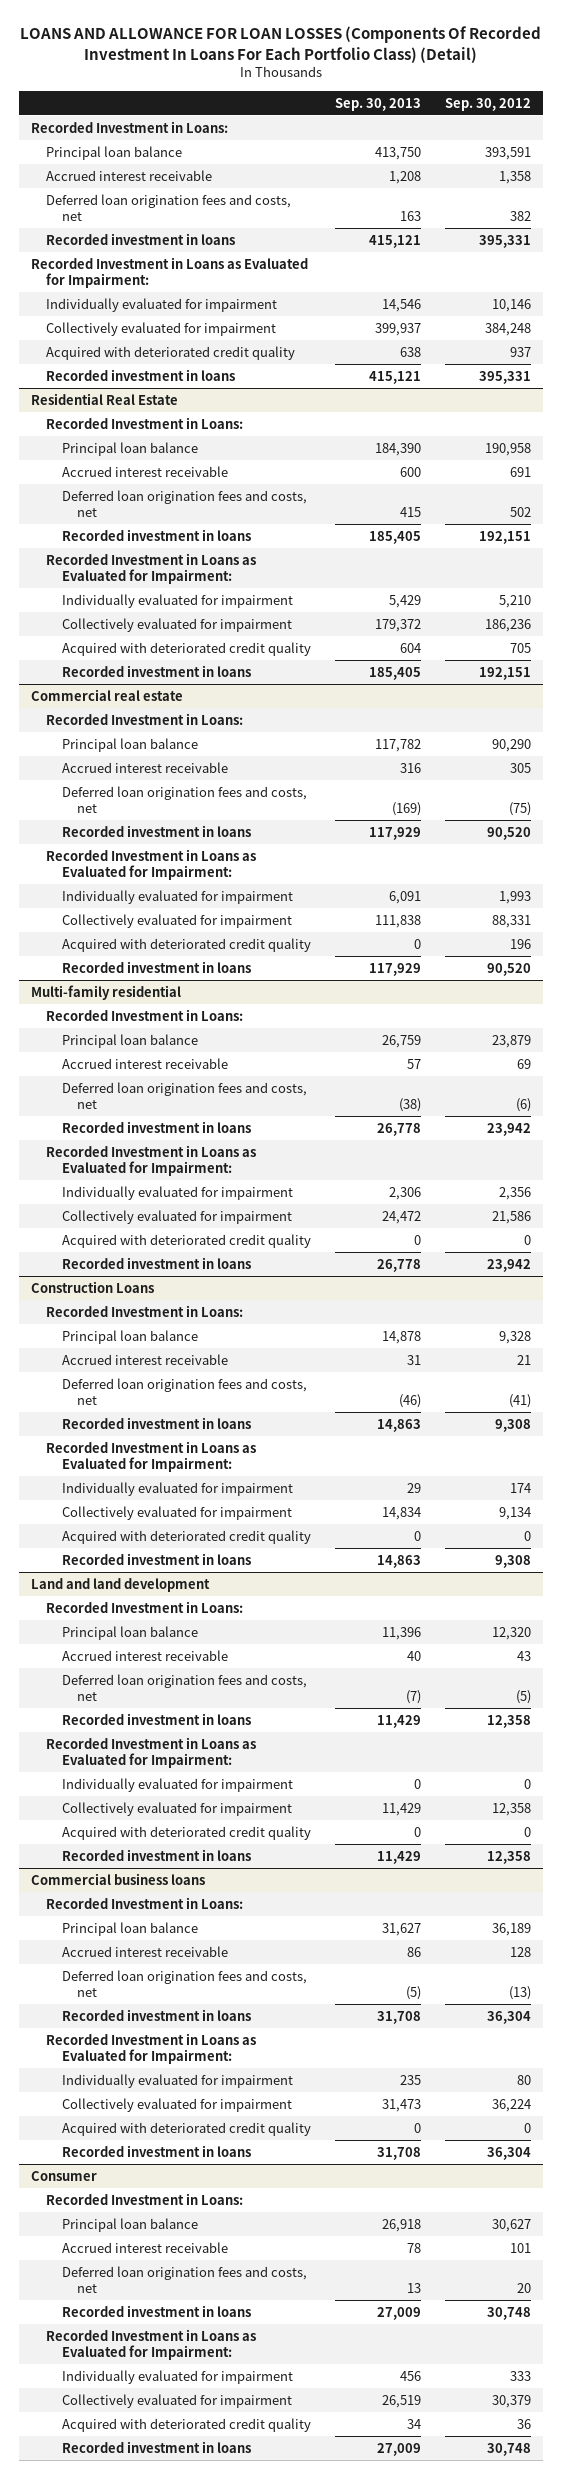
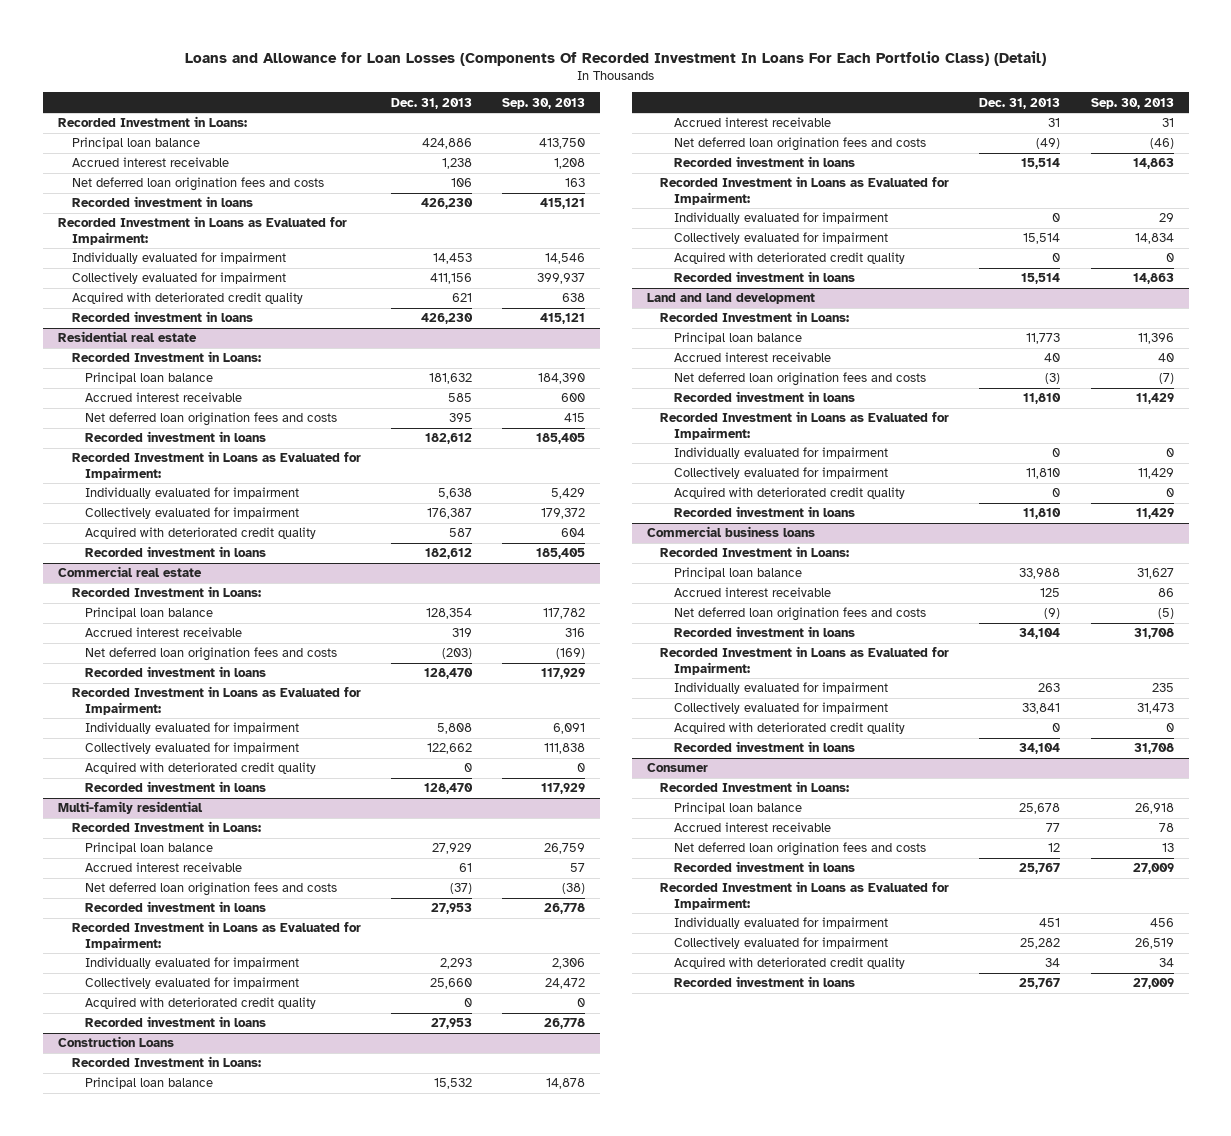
[20,26,542,63] LOANS AND ALLOWANCE FOR LOAN LOSSES (Components Of Recorded Investment In Loans For Each Portfolio Class) (Detail) -> [184,50,1046,66] Loans and Allowance for Loan Losses (Components Of Recorded Investment In Loans For Each Portfolio Class) (Detail)
[445,97,532,111] Sep. 30, 2012 -> none
none -> [390,97,472,109] Dec. 31, 2013
[46,193,292,222] Deferred loan origination fees and costs, net -> [71,177,324,192] Net deferred loan origination fees and costs
[30,392,178,405] Residential Real Estate -> [57,331,197,343] Residential real estate
[61,489,307,518] Deferred loan origination fees and costs, net -> [85,412,338,427] Net deferred loan origination fees and costs
[61,785,307,814] Deferred loan origination fees and costs, net -> [85,647,338,662] Net deferred loan origination fees and costs
[61,1081,307,1110] Deferred loan origination fees and costs, net -> [85,882,338,897] Net deferred loan origination fees and costs
[61,1377,307,1406] Deferred loan origination fees and costs, net -> [674,137,927,152] Net deferred loan origination fees and costs
[61,1673,307,1702] Deferred loan origination fees and costs, net -> [674,372,927,387] Net deferred loan origination fees and costs
[61,1969,307,1998] Deferred loan origination fees and costs, net -> [674,607,927,622] Net deferred loan origination fees and costs
[61,2265,307,2294] Deferred loan origination fees and costs, net -> [674,842,927,857] Net deferred loan origination fees and costs

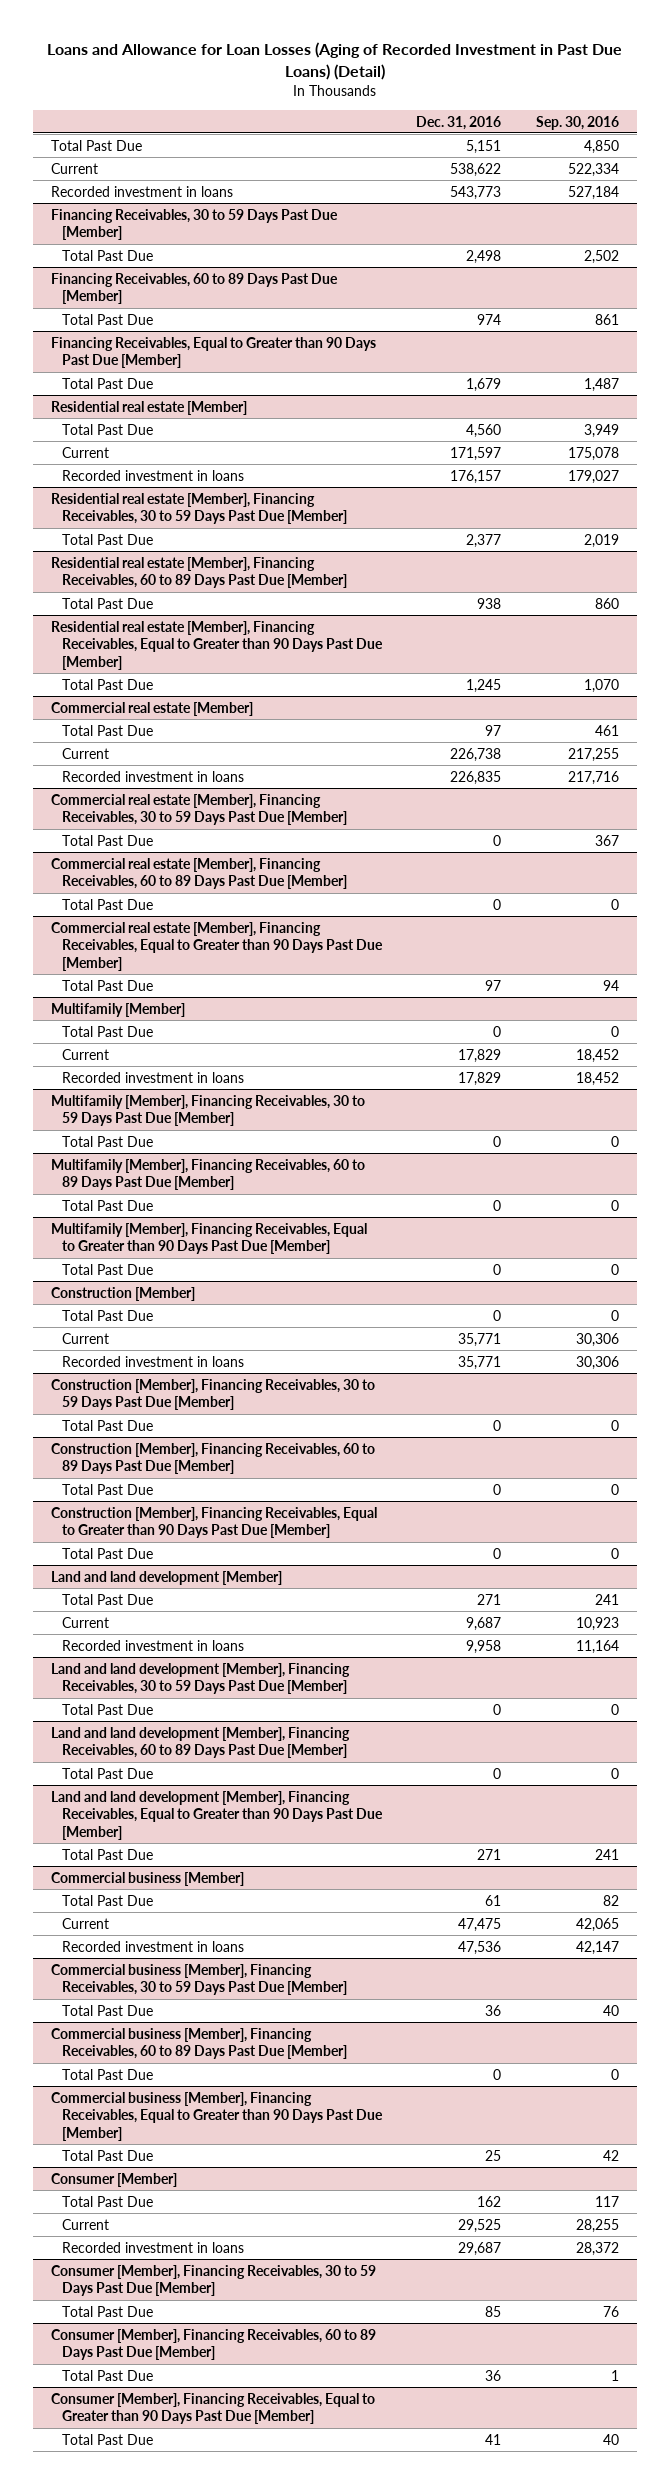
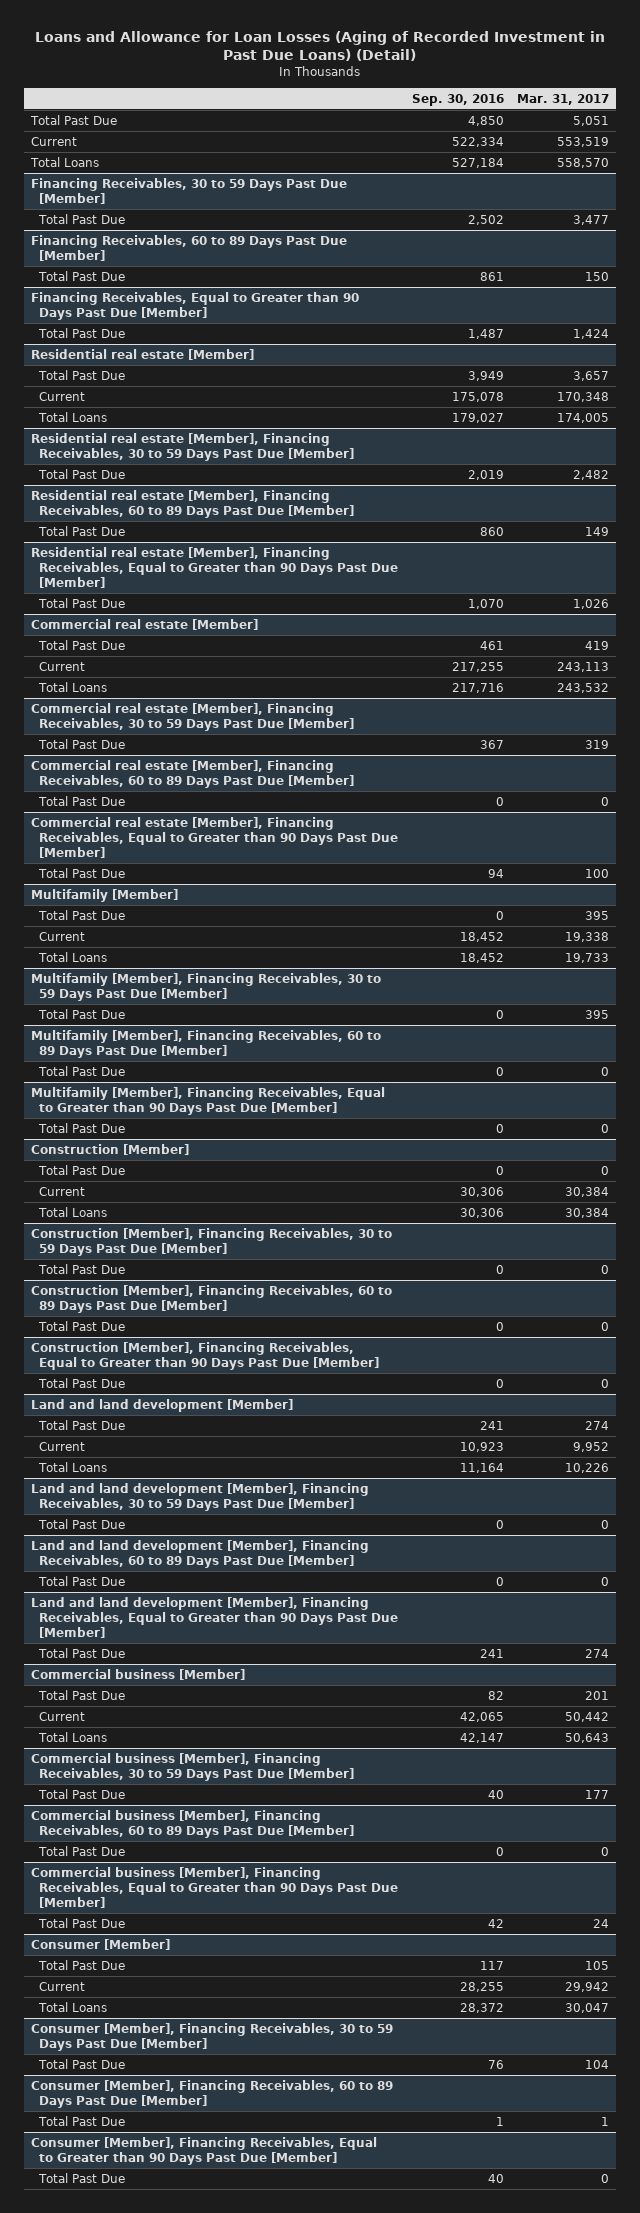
[416,115,502,130] Dec. 31, 2016 -> none
none -> [517,93,610,105] Mar. 31, 2017
[50,185,233,197] Recorded investment in loans -> [29,156,99,167] Total Loans
[61,469,244,481] Recorded investment in loans -> [37,411,107,422] Total Loans
[61,770,244,782] Recorded investment in loans -> [37,681,107,692] Total Loans
[61,1071,244,1083] Recorded investment in loans -> [37,951,107,962] Total Loans
[61,1355,244,1367] Recorded investment in loans -> [37,1206,107,1217] Total Loans
[61,1639,244,1651] Recorded investment in loans -> [37,1461,107,1472] Total Loans
[61,1940,244,1952] Recorded investment in loans -> [37,1731,107,1742] Total Loans
[61,2241,244,2253] Recorded investment in loans -> [37,2001,107,2012] Total Loans

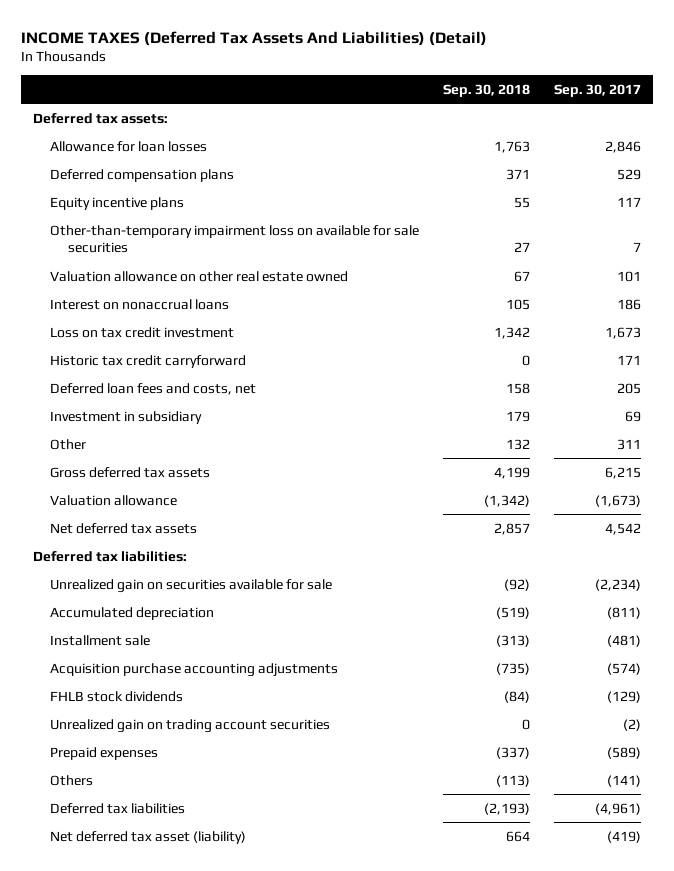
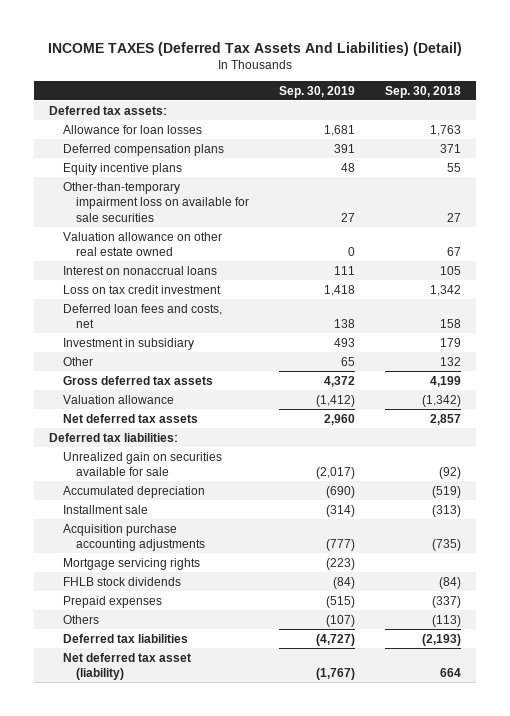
[554,83,642,97] Sep. 30, 2017 -> none
none -> [278,85,355,98] Sep. 30, 2019
[50,354,247,368] Historic tax credit carryforward -> none
none -> [62,557,200,570] Mortgage servicing rights
[50,718,331,733] Unrealized gain on trading account securities -> none

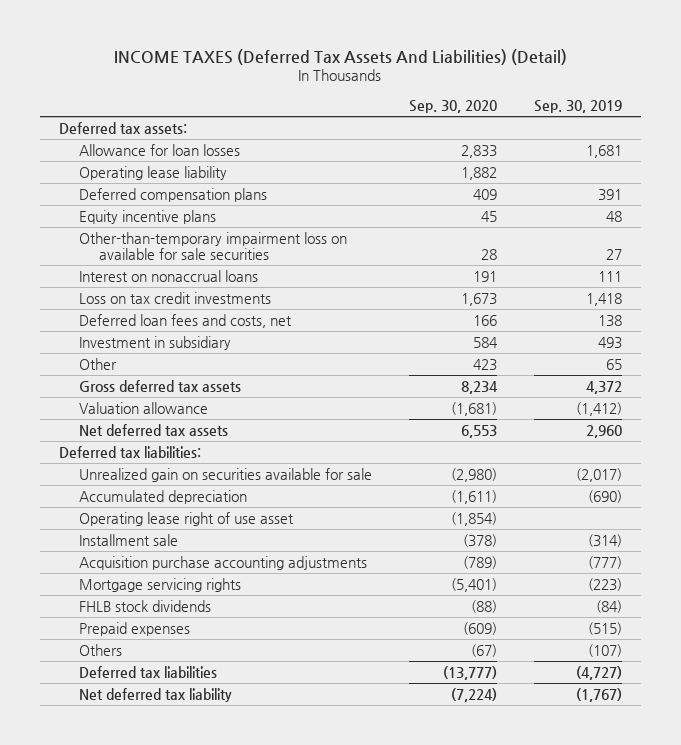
[385,85,462,98] Sep. 30, 2018 -> none
none -> [409,99,498,113] Sep. 30, 2020
none -> [78,165,227,180] Operating lease liability
[62,231,222,257] Valuation allowance on other real estate owned -> none
[62,284,221,294] Loss on tax credit investment -> [78,291,271,304] Loss on tax credit investments
none -> [78,511,294,526] Operating lease right of use asset
[62,652,191,681] Net deferred tax asset (liability) -> [78,687,232,702] Net deferred tax liability

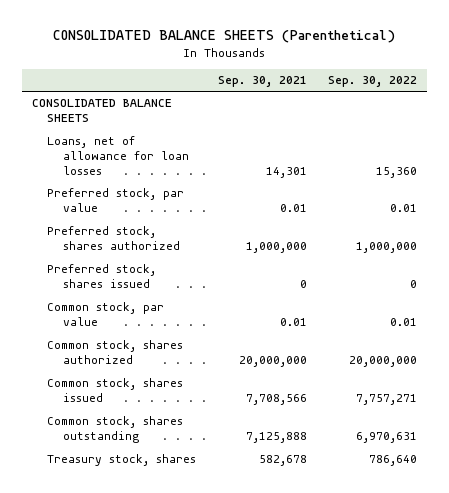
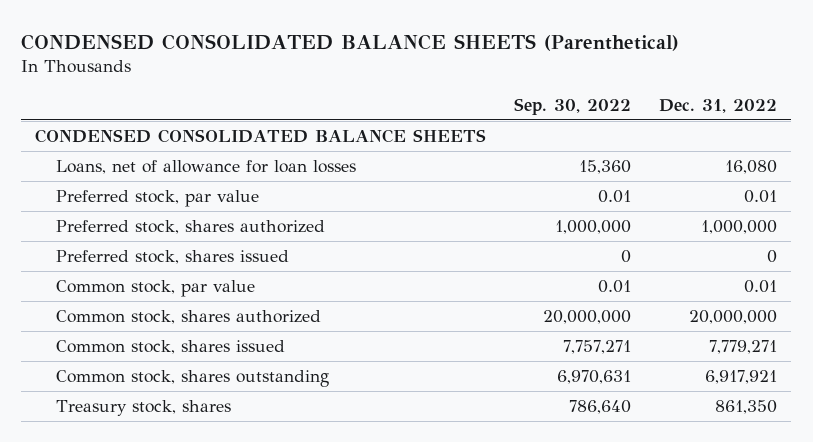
[53,30,396,44] CONSOLIDATED BALANCE SHEETS (Parenthetical) -> [21,33,680,51] CONDENSED CONSOLIDATED BALANCE SHEETS (Parenthetical)
[217,76,307,88] Sep. 30, 2021 -> none
none -> [659,98,778,113] Dec. 31, 2022
[32,99,173,123] CONSOLIDATED BALANCE SHEETS -> [35,129,487,144] CONDENSED CONSOLIDATED BALANCE SHEETS

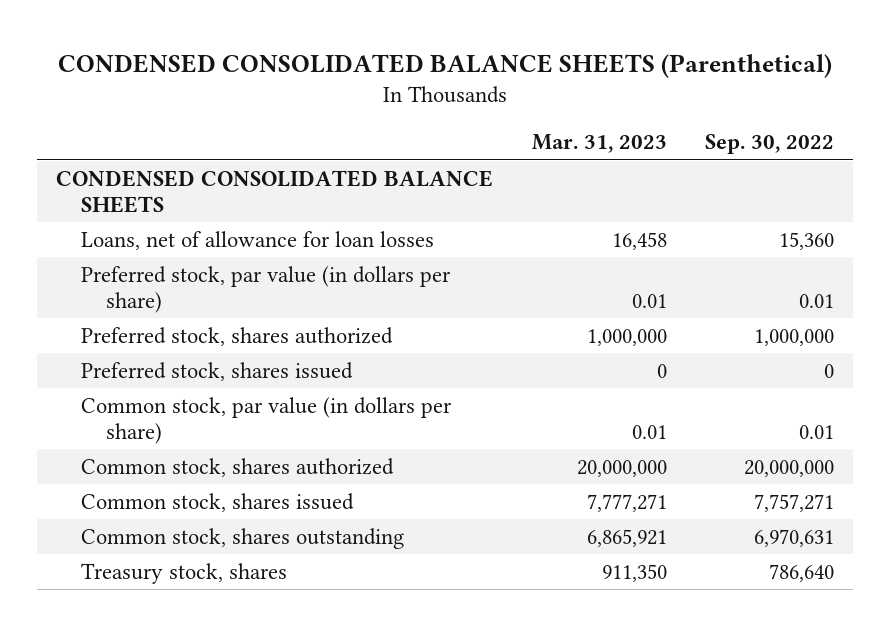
[659,98,778,113] Dec. 31, 2022 -> none
none -> [531,134,667,154] Mar. 31, 2023
[55,190,259,208] Preferred stock, par value -> [80,265,451,313] Preferred stock, par value (in dollars per share)
[55,280,255,298] Common stock, par value -> [80,396,452,444] Common stock, par value (in dollars per share)

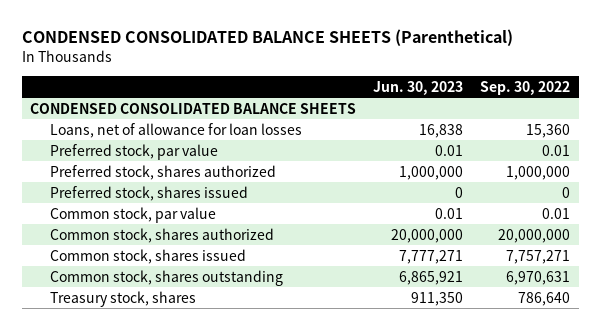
[531,134,667,154] Mar. 31, 2023 -> none
none -> [373,81,464,96] Jun. 30, 2023
[80,265,451,313] Preferred stock, par value (in dollars per share) -> [49,143,218,160] Preferred stock, par value
[80,396,452,444] Common stock, par value (in dollars per share) -> [49,206,216,223] Common stock, par value

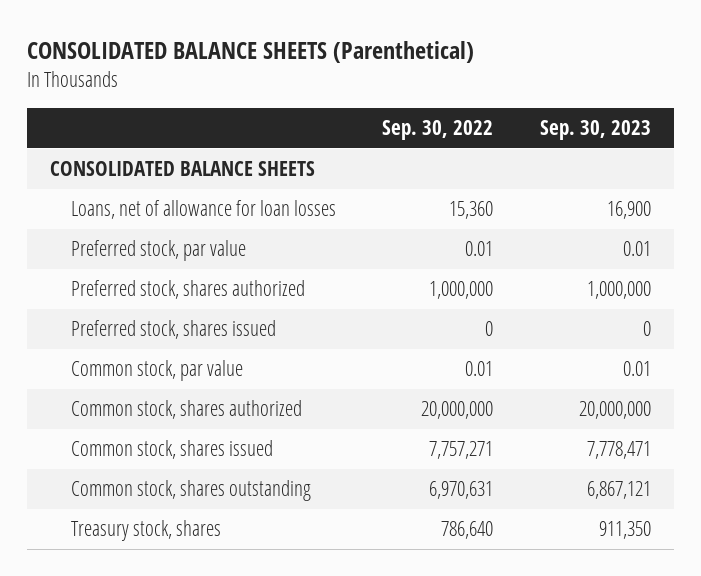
[21,29,513,47] CONDENSED CONSOLIDATED BALANCE SHEETS (Parenthetical) -> [27,41,475,64] CONSOLIDATED BALANCE SHEETS (Parenthetical)
[373,81,464,96] Jun. 30, 2023 -> none
none -> [539,120,651,141] Sep. 30, 2023
[30,102,357,114] CONDENSED CONSOLIDATED BALANCE SHEETS -> [50,161,316,177] CONSOLIDATED BALANCE SHEETS

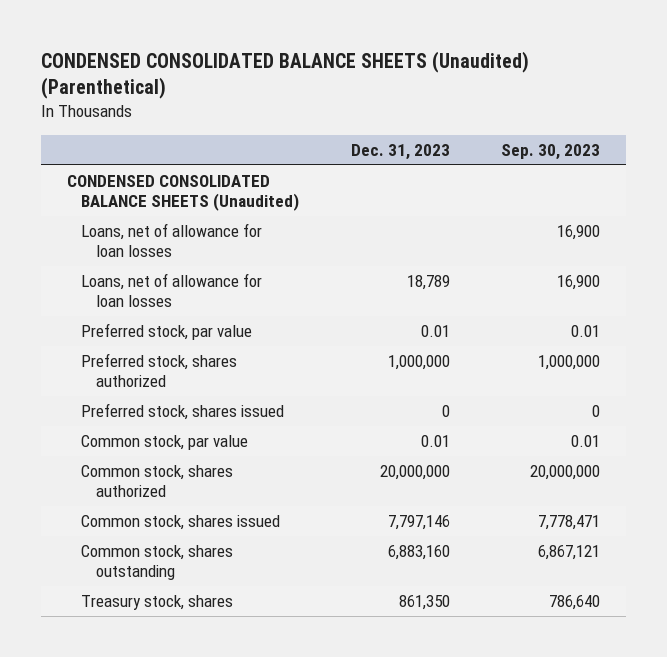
[27,41,475,64] CONSOLIDATED BALANCE SHEETS (Parenthetical) -> [40,50,529,100] CONDENSED CONSOLIDATED BALANCE SHEETS (Unaudited) (Parenthetical)
[382,120,494,141] Sep. 30, 2022 -> none
none -> [350,143,450,160] Dec. 31, 2023
[50,161,316,177] CONSOLIDATED BALANCE SHEETS -> [66,175,300,212] CONDENSED CONSOLIDATED BALANCE SHEETS (Unaudited)
none -> [81,273,263,308] Loans, net of allowance for loan losses
[598,521,651,540] 911,350 -> [548,595,600,611] 786,640

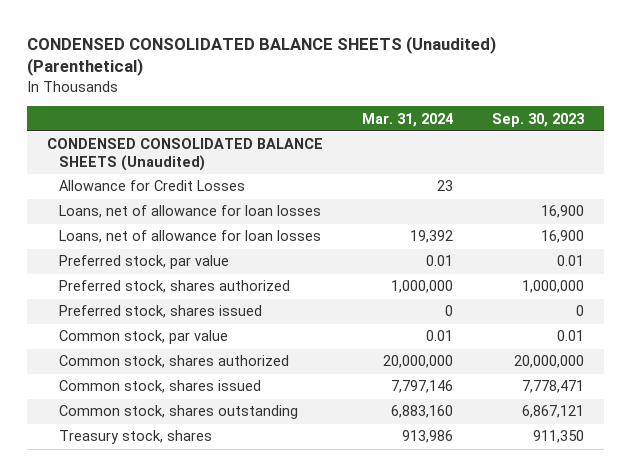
[350,143,450,160] Dec. 31, 2023 -> none
none -> [362,112,454,127] Mar. 31, 2024
none -> [58,180,245,192] Allowance for Credit Losses
[548,595,600,611] 786,640 -> [533,430,585,444] 911,350

